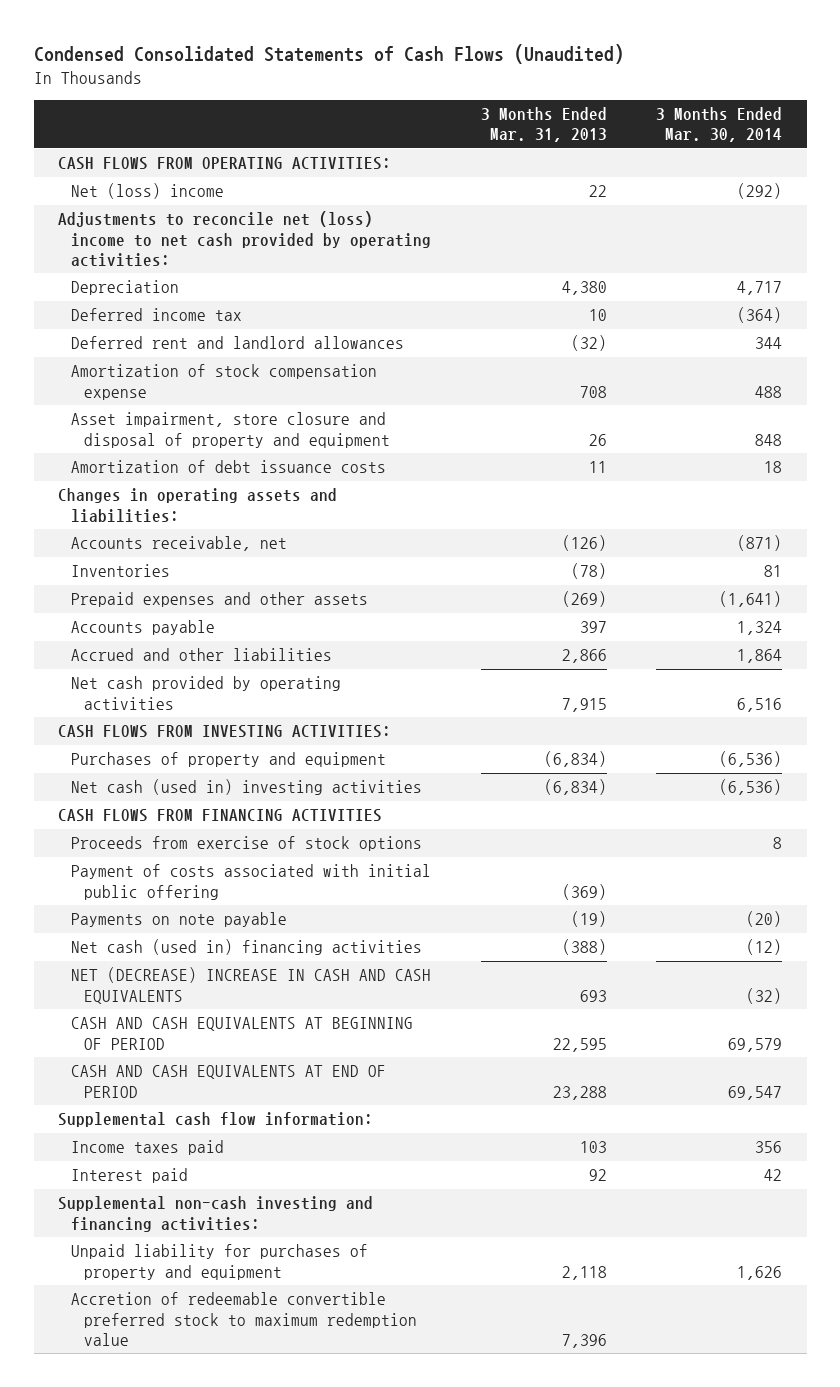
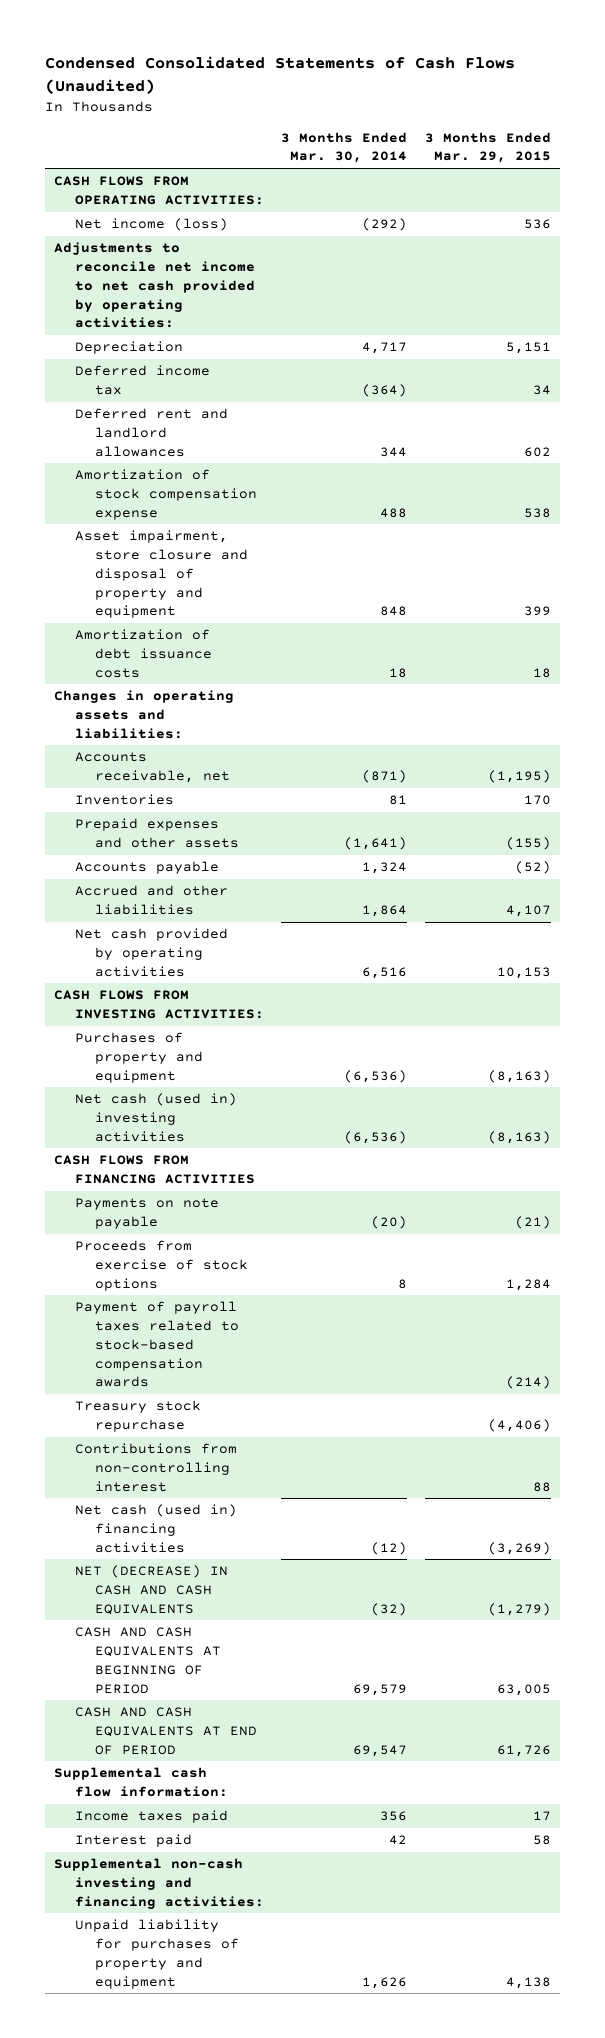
[480,107,607,143] 3 Months Ended Mar. 31, 2013 -> none
none -> [425,131,552,164] 3 Months Ended Mar. 29, 2015
[71,183,225,200] Net (loss) income -> [74,218,228,232] Net income (loss)
[58,211,432,267] Adjustments to reconcile net (loss) income to net cash provided by operating activities: -> [53,242,255,329] Adjustments to reconcile net income to net cash provided by operating activities:
[71,864,432,900] Payment of costs associated with initial public offering -> none
[71,836,423,852] Proceeds from exercise of stock options -> [74,1240,249,1291] Proceeds from exercise of stock options
none -> [74,1301,240,1388] Payment of payroll taxes related to stock-based compensation awards
none -> [74,1400,201,1433] Treasury stock repurchase
none -> [74,1443,237,1492] Contributions from non-controlling interest
[71,967,432,1004] NET (DECREASE) INCREASE IN CASH AND CASH EQUIVALENTS -> [74,1565,228,1615] NET (DECREASE) IN CASH AND CASH EQUIVALENTS
[71,1292,417,1346] Accretion of redeemable convertible preferred stock to maximum redemption value -> none

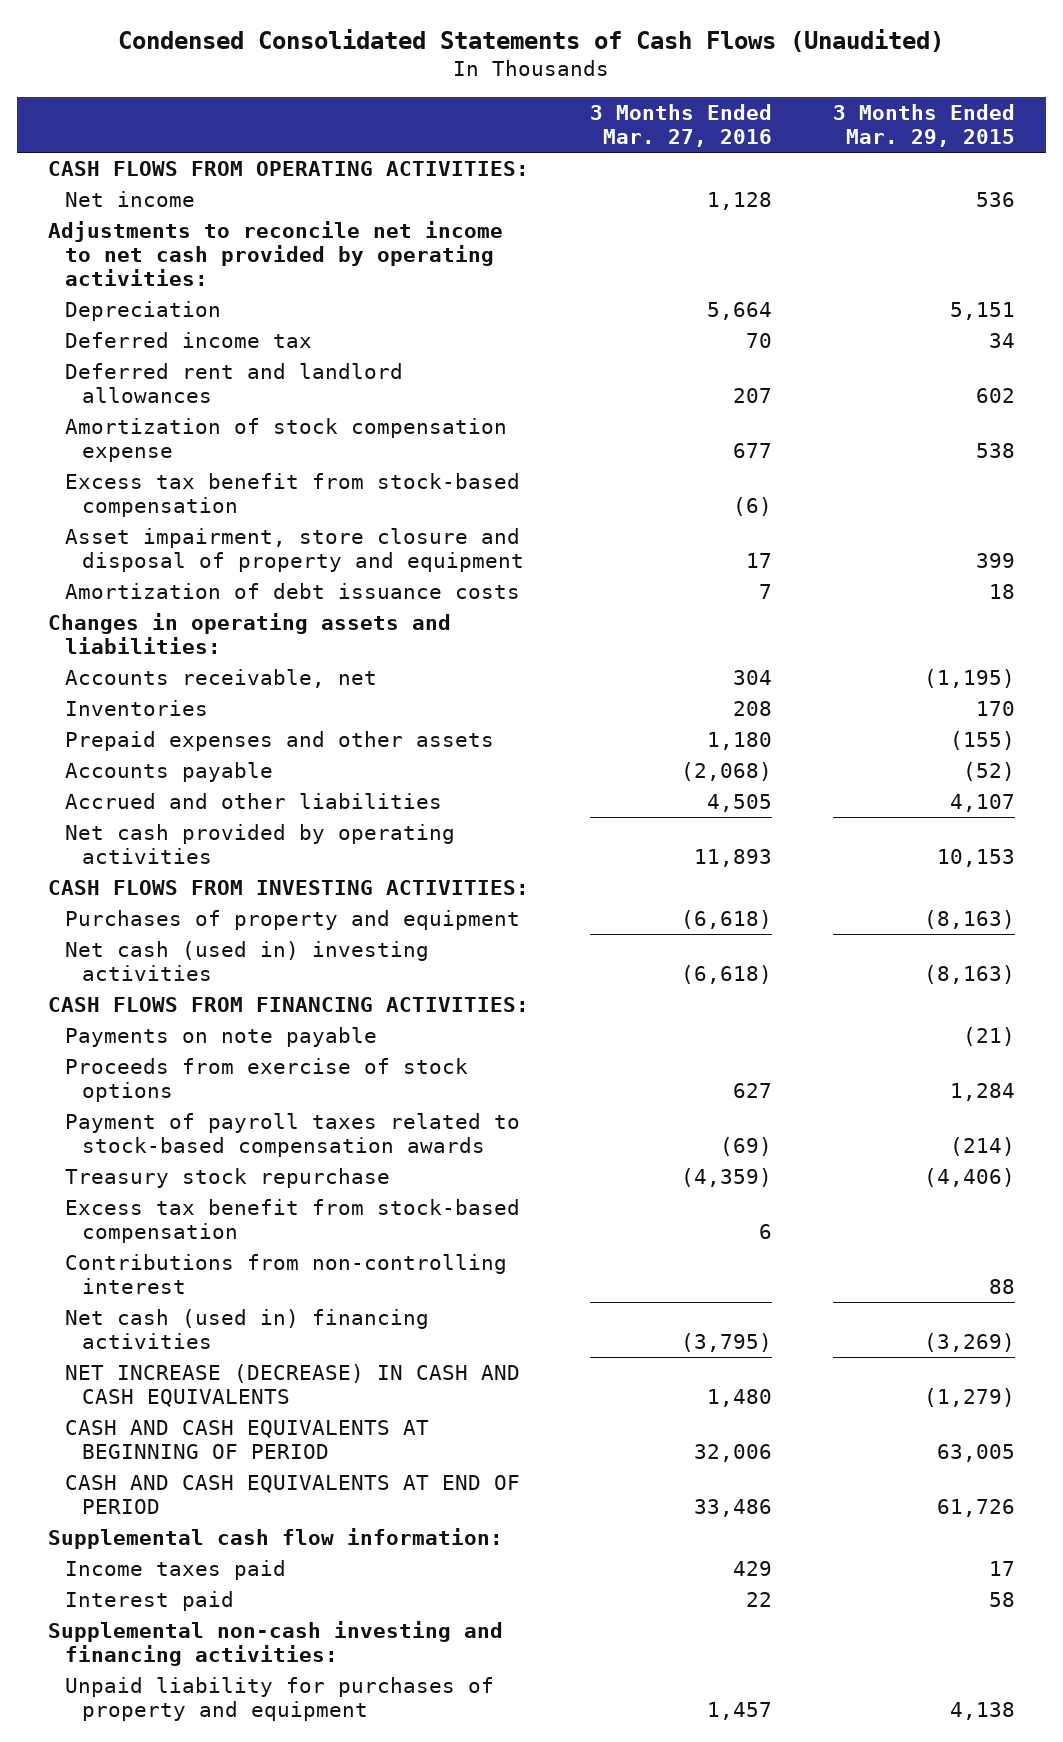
[281,131,408,164] 3 Months Ended Mar. 30, 2014 -> none
none -> [589,103,772,147] 3 Months Ended Mar. 27, 2016
[74,218,228,232] Net income (loss) -> [64,191,195,208] Net income
none -> [64,473,520,518] Excess tax benefit from stock-based compensation
[53,1155,255,1185] CASH FLOWS FROM FINANCING ACTIVITIES -> [47,997,529,1013] CASH FLOWS FROM FINANCING ACTIVITIES:
none -> [64,1199,520,1244] Excess tax benefit from stock-based compensation
[74,1565,228,1615] NET (DECREASE) IN CASH AND CASH EQUIVALENTS -> [64,1364,520,1408] NET INCREASE (DECREASE) IN CASH AND CASH EQUIVALENTS

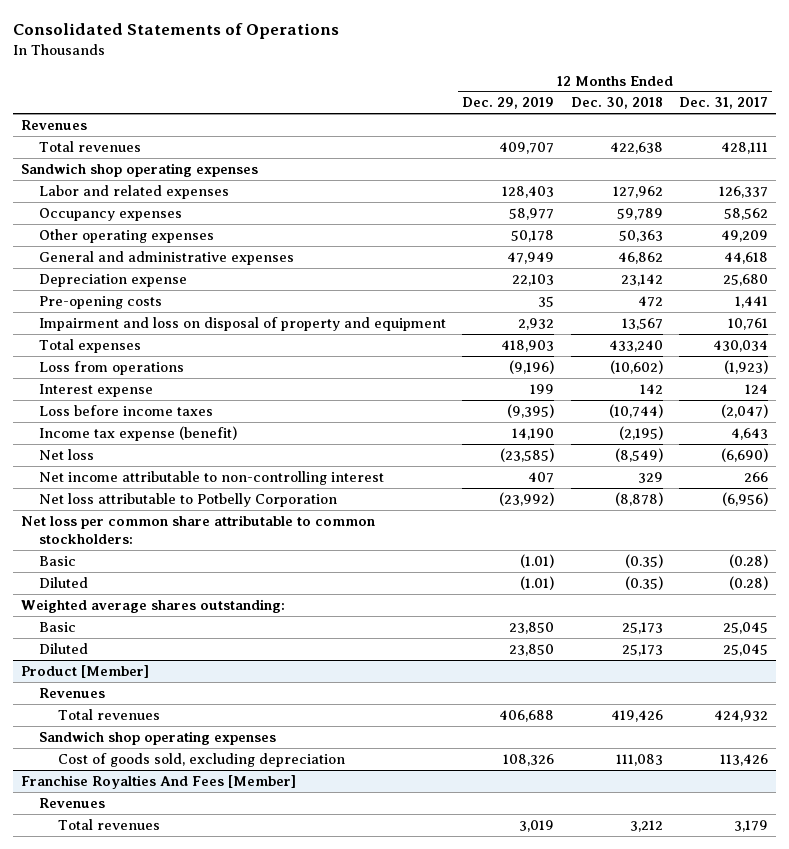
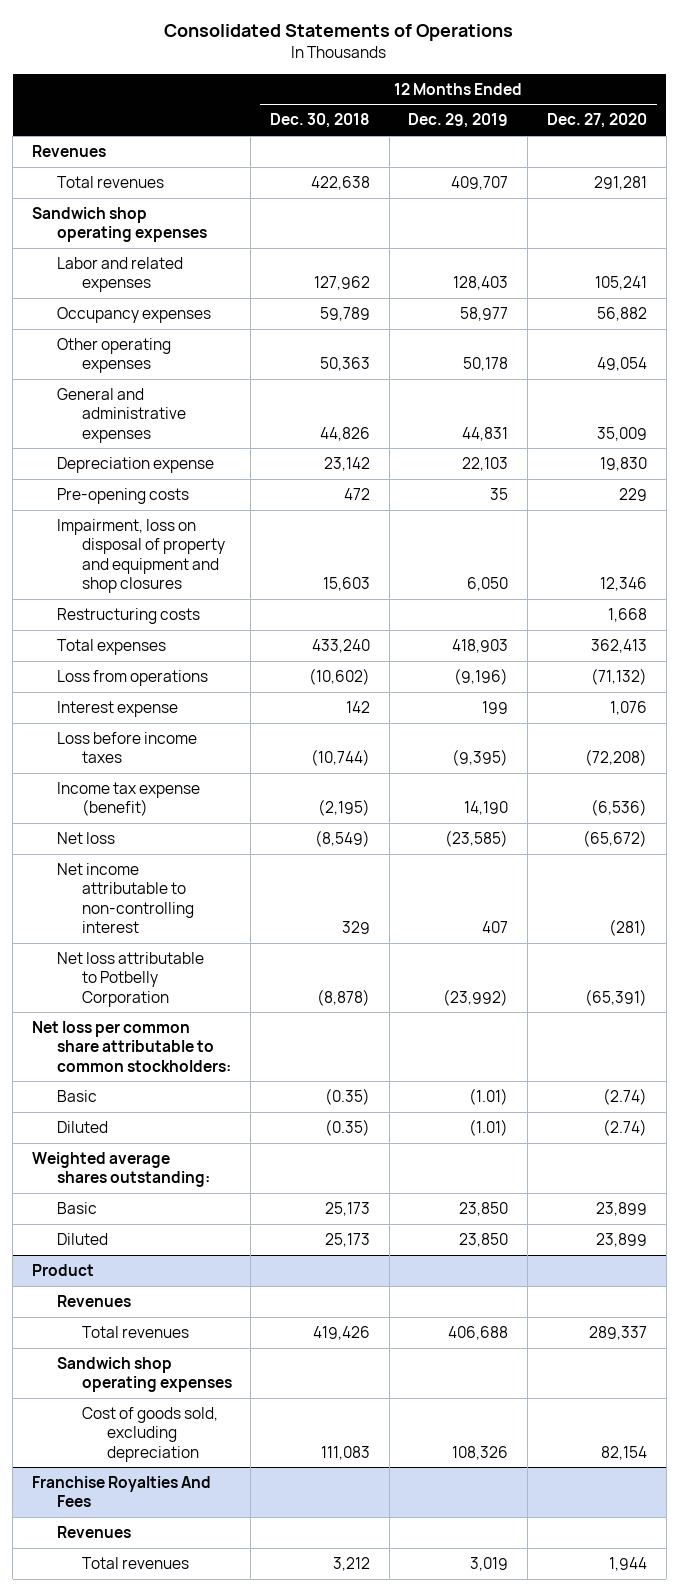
[678,97,768,110] Dec. 31, 2017 -> none
none -> [546,113,647,129] Dec. 27, 2020
[507,251,555,264] 47,949 -> [462,426,509,441] 44,831
[617,251,663,264] 46,862 -> [320,426,371,441] 44,826
[39,316,447,331] Impairment and loss on disposal of property and equipment -> [56,519,225,593] Impairment, loss on disposal of property and equipment and shop closures
[518,317,555,330] 2,932 -> [467,576,509,591] 6,050
[621,317,663,330] 13,567 -> [323,576,371,591] 15,603
none -> [56,608,200,625] Restructuring costs
[20,664,149,678] Product [Member] -> [31,1264,94,1277] Product
[20,774,296,789] Franchise Royalties And Fees [Member] -> [31,1476,211,1508] Franchise Royalties And Fees

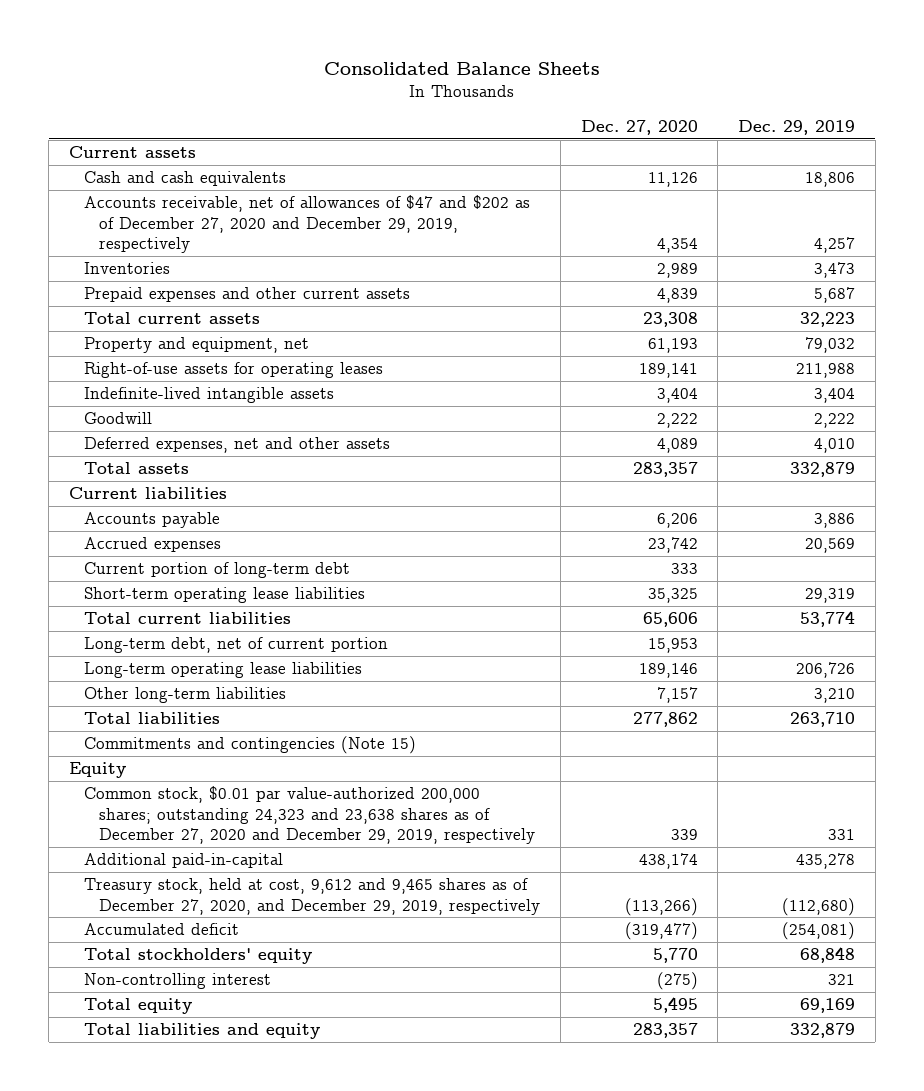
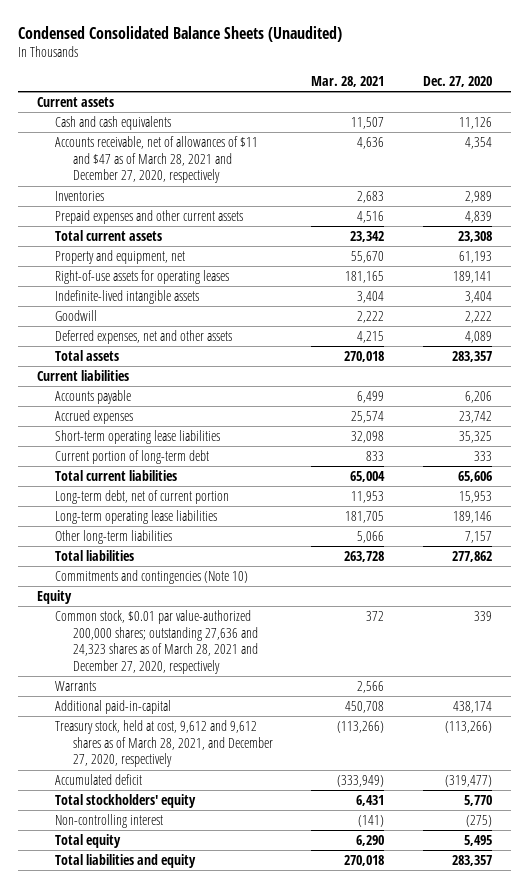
[324,61,601,75] Consolidated Balance Sheets -> [18,26,343,43] Condensed Consolidated Balance Sheets (Unaudited)
[738,119,856,135] Dec. 29, 2019 -> none
none -> [311,75,385,87] Mar. 28, 2021
[84,195,531,253] Accounts receivable, net of allowances of $47 and $202 as of December 27, 2020 and December 29, 2019, respectively -> [55,136,259,184] Accounts receivable, net of allowances of $11 and $47 as of March 28, 2021 and December 27, 2020, respectively
[84,562,351,579] Current portion of long-term debt -> [55,450,210,465] Current portion of long-term debt
[84,736,417,755] Commitments and contingencies (Note 15) -> [55,570,249,585] Commitments and contingencies (Note 10)
[84,786,536,844] Common stock, $0.01 par value-authorized 200,000 shares; outstanding 24,323 and 23,638 shares as of December 27, 2020 and December 29, 2019, respectively -> [55,610,259,674] Common stock, $0.01 par value-authorized 200,000 shares; outstanding 27,636 and 24,323 shares as of March 28, 2021 and December 27, 2020, respectively
none -> [55,681,97,692] Warrants
[84,878,541,915] Treasury stock, held at cost, 9,612 and 9,465 shares as of December 27, 2020, and December 29, 2019, respectively -> [55,720,274,768] Treasury stock, held at cost, 9,612 and 9,612 shares as of March 28, 2021, and December 27, 2020, respectively

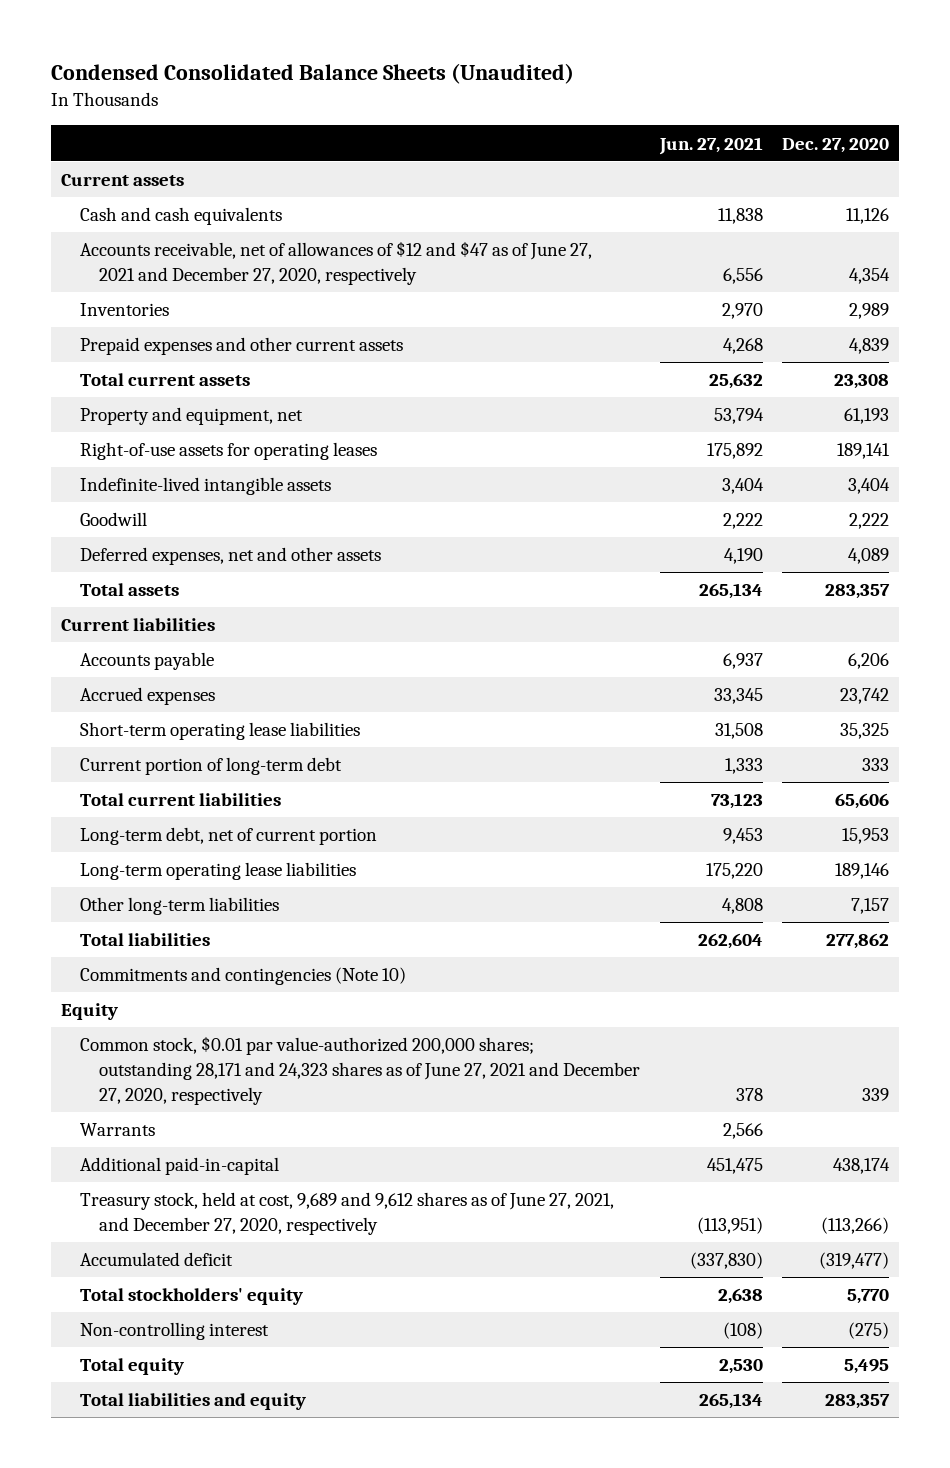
[311,75,385,87] Mar. 28, 2021 -> none
none -> [658,136,763,155] Jun. 27, 2021
[55,136,259,184] Accounts receivable, net of allowances of $11 and $47 as of March 28, 2021 and December 27, 2020, respectively -> [79,241,592,285] Accounts receivable, net of allowances of $12 and $47 as of June 27, 2021 and December 27, 2020, respectively
[55,610,259,674] Common stock, $0.01 par value-authorized 200,000 shares; outstanding 27,636 and 24,323 shares as of March 28, 2021 and December 27, 2020, respectively -> [79,1036,641,1105] Common stock, $0.01 par value-authorized 200,000 shares; outstanding 28,171 and 24,323 shares as of June 27, 2021 and December 27, 2020, respectively
[55,720,274,768] Treasury stock, held at cost, 9,612 and 9,612 shares as of March 28, 2021, and December 27, 2020, respectively -> [79,1192,614,1235] Treasury stock, held at cost, 9,689 and 9,612 shares as of June 27, 2021, and December 27, 2020, respectively

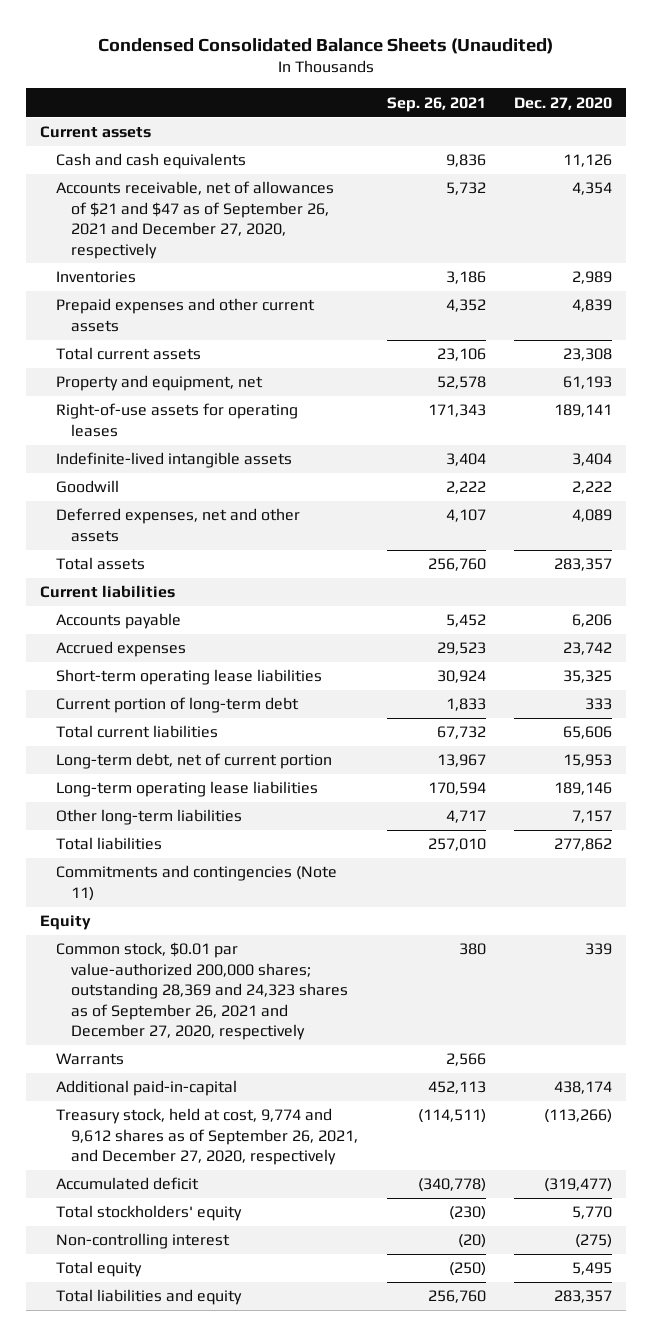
[658,136,763,155] Jun. 27, 2021 -> none
none -> [386,96,486,112] Sep. 26, 2021
[79,241,592,285] Accounts receivable, net of allowances of $12 and $47 as of June 27, 2021 and December 27, 2020, respectively -> [55,181,334,259] Accounts receivable, net of allowances of $21 and $47 as of September 26, 2021 and December 27, 2020, respectively
[79,967,406,986] Commitments and contingencies (Note 10) -> [55,865,337,901] Commitments and contingencies (Note 11)
[79,1036,641,1105] Common stock, $0.01 par value-authorized 200,000 shares; outstanding 28,171 and 24,323 shares as of June 27, 2021 and December 27, 2020, respectively -> [55,942,349,1040] Common stock, $0.01 par value-authorized 200,000 shares; outstanding 28,369 and 24,323 shares as of September 26, 2021 and December 27, 2020, respectively
[79,1192,614,1235] Treasury stock, held at cost, 9,689 and 9,612 shares as of June 27, 2021, and December 27, 2020, respectively -> [55,1108,359,1166] Treasury stock, held at cost, 9,774 and 9,612 shares as of September 26, 2021, and December 27, 2020, respectively

